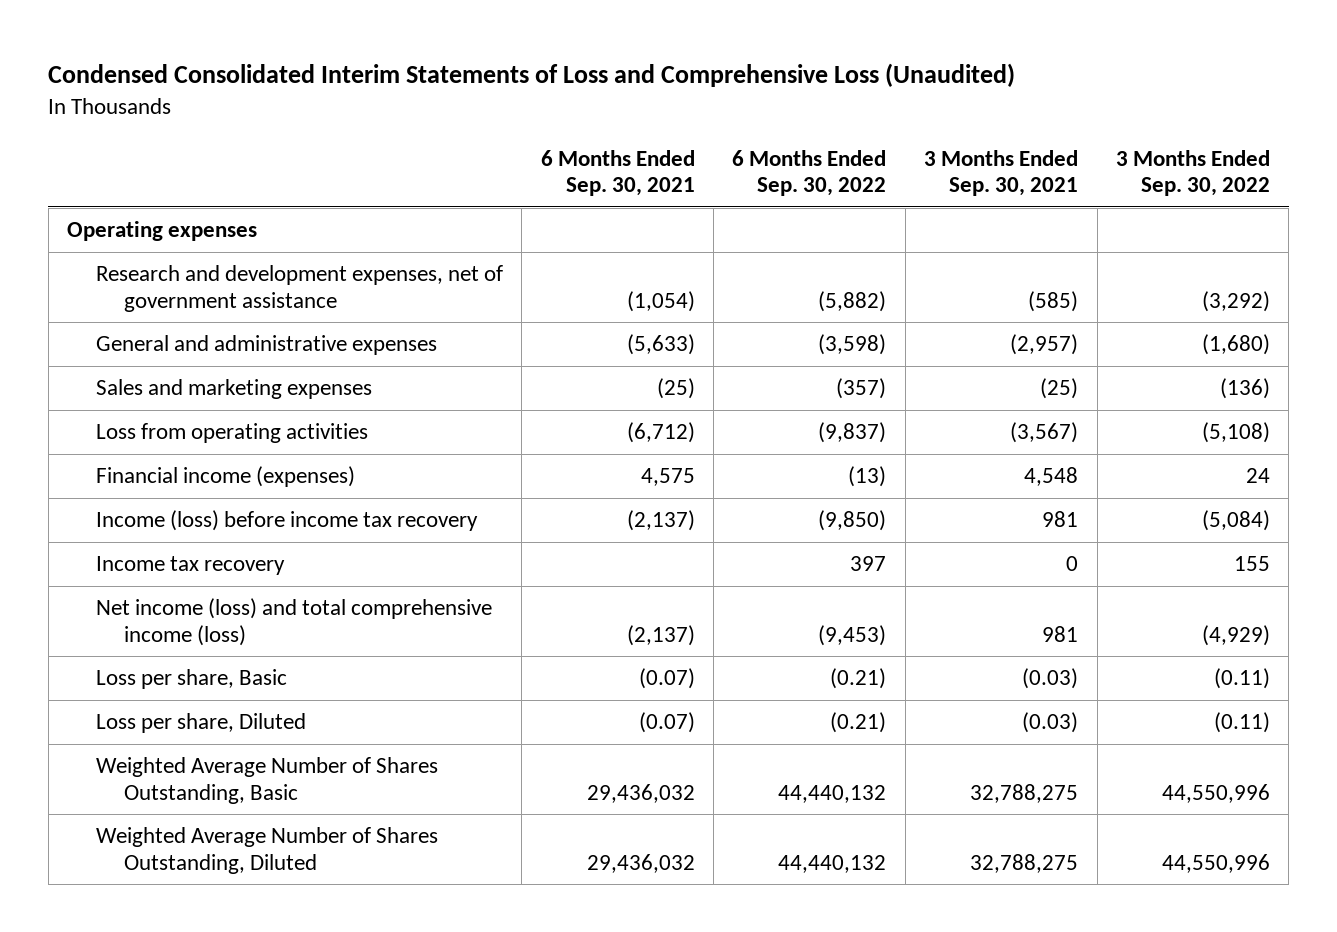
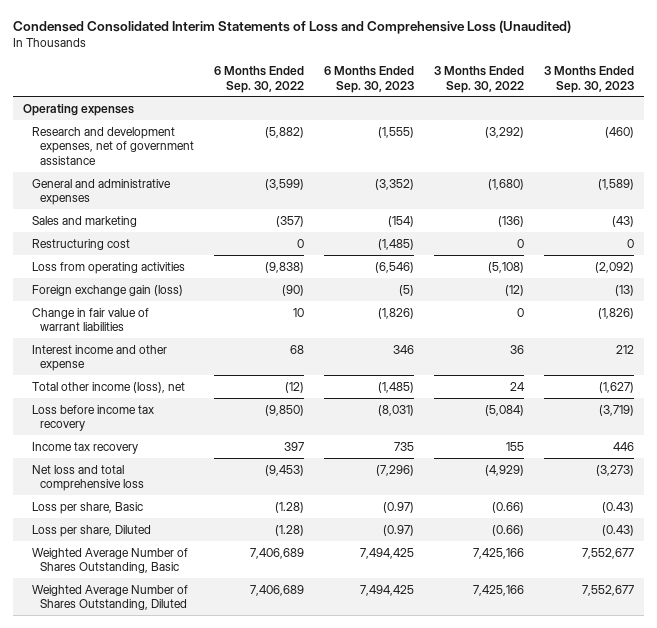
[540,149,695,197] 6 Months Ended Sep. 30, 2021 -> none
[924,149,1079,197] 3 Months Ended Sep. 30, 2021 -> none
none -> [324,65,415,93] 6 Months Ended Sep. 30, 2023
none -> [543,65,634,93] 3 Months Ended Sep. 30, 2023
[95,466,355,488] Financial income (expenses) -> none
[818,334,887,356] (3,598) -> [265,178,305,190] (3,599)
[95,379,372,400] Sales and marketing expenses -> [31,215,137,227] Sales and marketing
none -> [31,238,130,250] Restructuring cost
[818,422,887,444] (9,837) -> [265,261,305,273] (9,838)
none -> [31,284,183,296] Foreign exchange gain (loss)
none -> [31,307,149,332] Change in fair value of warrant liabilities
none -> [31,344,167,372] Interest income and other expense
none -> [31,381,185,393] Total other income (loss), net
[95,510,478,532] Income (loss) before income tax recovery -> [31,404,154,432] Loss before income tax recovery
[95,598,492,646] Net income (loss) and total comprehensive income (loss) -> [31,464,145,492] Net loss and total comprehensive loss
[830,668,887,690] (0.21) -> [275,501,305,513] (1.28)
[1213,668,1270,690] (0.11) -> [492,501,525,513] (0.66)
[830,712,887,734] (0.21) -> [275,524,305,536] (1.28)
[1213,712,1270,734] (0.11) -> [492,524,525,536] (0.66)
[778,784,887,803] 44,440,132 -> [250,547,305,559] 7,406,689
[1161,783,1270,803] 44,550,996 -> [473,547,525,559] 7,425,166
[778,854,887,873] 44,440,132 -> [250,584,305,596] 7,406,689
[1161,853,1270,873] 44,550,996 -> [473,584,525,596] 7,425,166

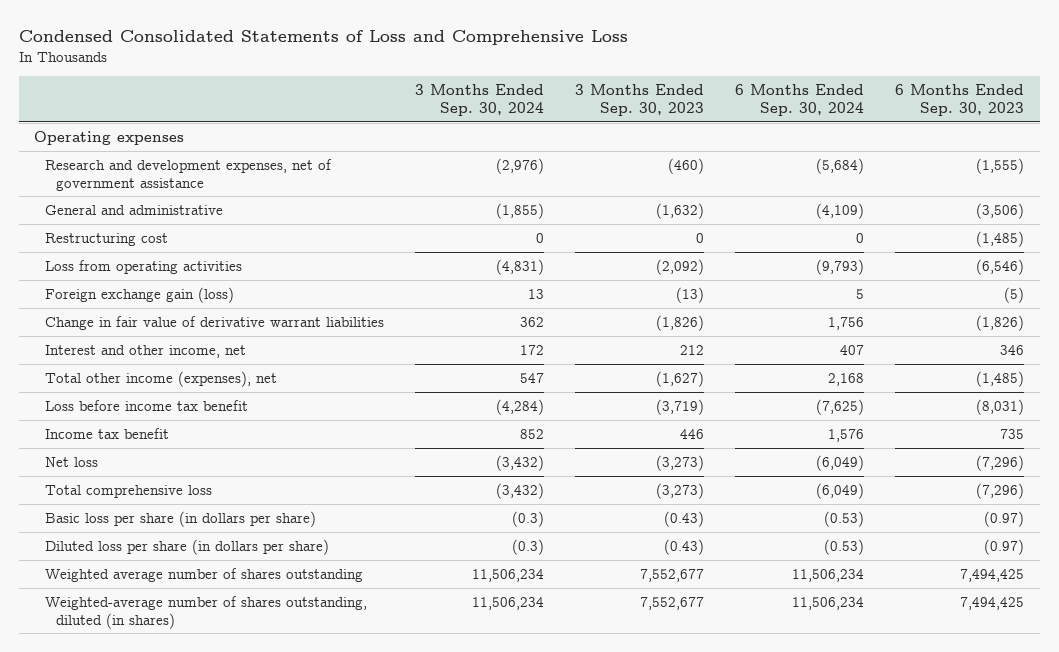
[12,20,571,35] Condensed Consolidated Interim Statements of Loss and Comprehensive Loss (Unaudited) -> [18,29,628,45] Condensed Consolidated Statements of Loss and Comprehensive Loss
[214,65,305,93] 6 Months Ended Sep. 30, 2022 -> none
[434,65,525,93] 3 Months Ended Sep. 30, 2022 -> none
none -> [415,84,545,116] 3 Months Ended Sep. 30, 2024
none -> [735,84,865,116] 6 Months Ended Sep. 30, 2024
[31,215,137,227] Sales and marketing -> none
[31,178,171,206] General and administrative expenses -> [44,205,223,216] General and administrative
[375,178,415,190] (3,352) -> [976,203,1025,220] (3,506)
[597,178,634,190] (1,589) -> [656,203,705,220] (1,632)
[31,307,149,332] Change in fair value of warrant liabilities -> [44,316,384,331] Change in fair value of derivative warrant liabilities
[31,344,167,372] Interest income and other expense -> [44,345,246,359] Interest and other income, net
[31,381,185,393] Total other income (loss), net -> [44,371,277,388] Total other income (expenses), net
[31,404,154,432] Loss before income tax recovery -> [44,400,248,412] Loss before income tax benefit
[31,441,138,454] Income tax recovery -> [44,428,169,440] Income tax benefit
[31,464,145,492] Net loss and total comprehensive loss -> [44,457,98,468] Net loss
none -> [44,485,212,499] Total comprehensive loss
[31,501,143,514] Loss per share, Basic -> [44,511,316,528] Basic loss per share (in dollars per share)
[31,524,151,537] Loss per share, Diluted -> [44,539,329,556] Diluted loss per share (in dollars per share)
[31,547,188,574] Weighted Average Number of Shares Outstanding, Basic -> [44,568,363,583] Weighted average number of shares outstanding
[31,584,188,611] Weighted Average Number of Shares Outstanding, Diluted -> [44,596,367,629] Weighted-average number of shares outstanding, diluted (in shares)

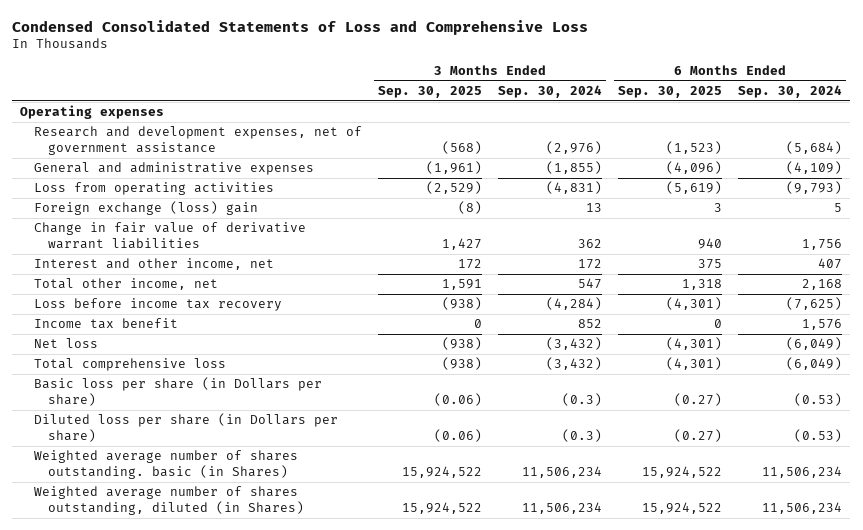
[575,84,705,116] 3 Months Ended Sep. 30, 2023 -> none
[895,84,1025,116] 6 Months Ended Sep. 30, 2023 -> none
none -> [378,86,483,99] Sep. 30, 2025
none -> [618,86,723,99] Sep. 30, 2025
[44,233,168,247] Restructuring cost -> none
[44,205,223,216] General and administrative -> [34,162,315,176] General and administrative expenses
[44,287,234,304] Foreign exchange gain (loss) -> [34,201,259,216] Foreign exchange (loss) gain
[44,371,277,388] Total other income (expenses), net -> [34,278,219,291] Total other income, net
[44,400,248,412] Loss before income tax benefit -> [34,298,283,312] Loss before income tax recovery
[44,511,316,528] Basic loss per share (in dollars per share) -> [34,377,323,407] Basic loss per share (in Dollars per share)
[44,539,329,556] Diluted loss per share (in dollars per share) -> [34,413,339,443] Diluted loss per share (in Dollars per share)
[44,568,363,583] Weighted average number of shares outstanding -> [34,450,299,480] Weighted average number of shares outstanding. basic (in Shares)
[44,596,367,629] Weighted-average number of shares outstanding, diluted (in shares) -> [34,486,304,516] Weighted average number of shares outstanding, diluted (in Shares)

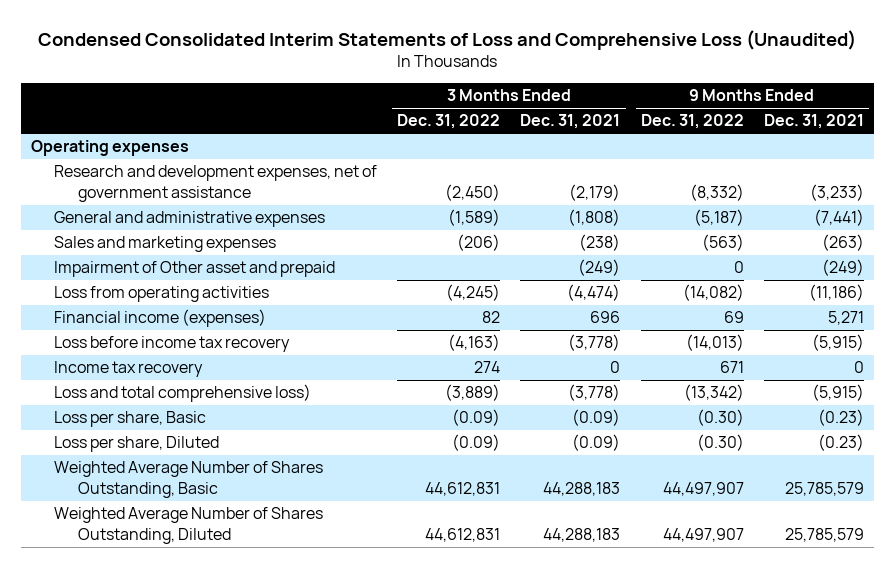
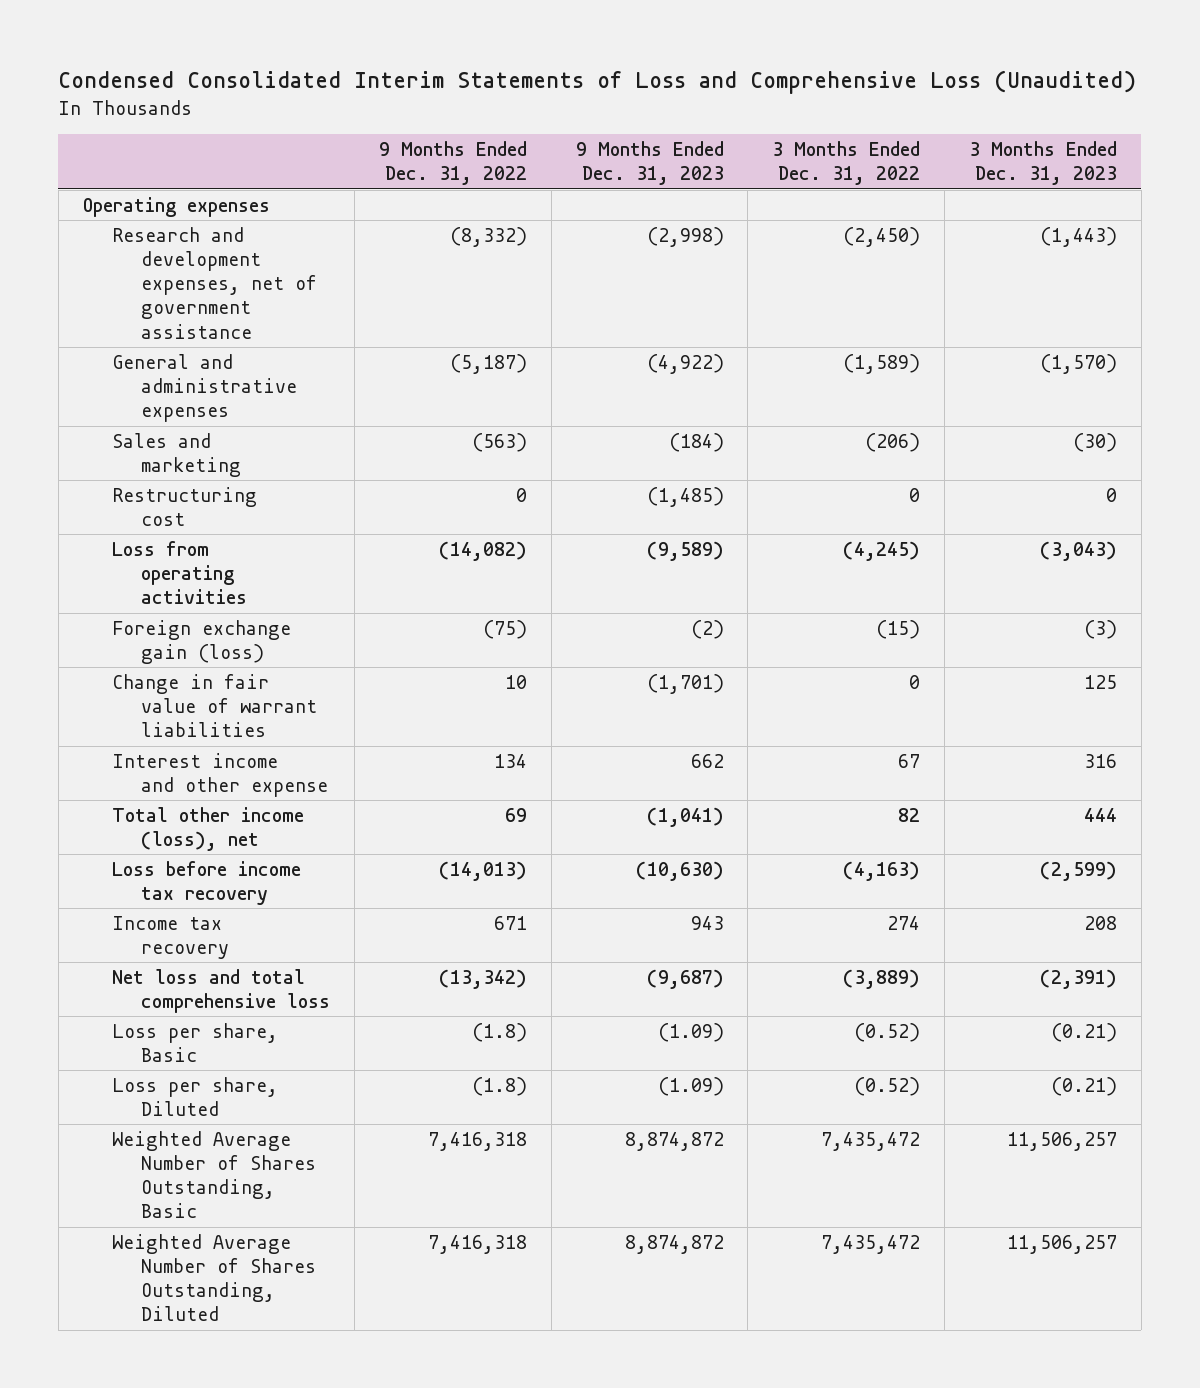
[520,114,621,130] Dec. 31, 2021 -> none
[763,114,864,130] Dec. 31, 2021 -> none
none -> [575,141,724,186] 9 Months Ended Dec. 31, 2023
none -> [969,141,1118,186] 3 Months Ended Dec. 31, 2023
[54,261,336,278] Impairment of Other asset and prepaid -> none
[54,236,277,253] Sales and marketing expenses -> [111,432,242,478] Sales and marketing
none -> [111,486,257,527] Restructuring cost
none -> [111,619,291,665] Foreign exchange gain (loss)
none -> [111,673,318,738] Change in fair value of warrant liabilities
none -> [111,752,329,798] Interest income and other expense
[54,309,267,328] Financial income (expenses) -> [111,806,304,852] Total other income (loss), net
[54,384,312,403] Loss and total comprehensive loss) -> [111,968,331,1014] Net loss and total comprehensive loss
[452,409,501,427] (0.09) -> [854,1022,921,1042] (0.52)
[696,409,744,427] (0.30) -> [471,1022,527,1042] (1.8)
[452,434,501,452] (0.09) -> [854,1076,921,1096] (0.52)
[696,434,744,452] (0.30) -> [471,1076,527,1096] (1.8)
[425,481,501,496] 44,612,831 -> [821,1131,921,1151] 7,435,472
[662,481,744,496] 44,497,907 -> [427,1131,527,1151] 7,416,318
[425,527,501,542] 44,612,831 -> [821,1234,921,1254] 7,435,472
[662,527,744,542] 44,497,907 -> [427,1234,527,1254] 7,416,318

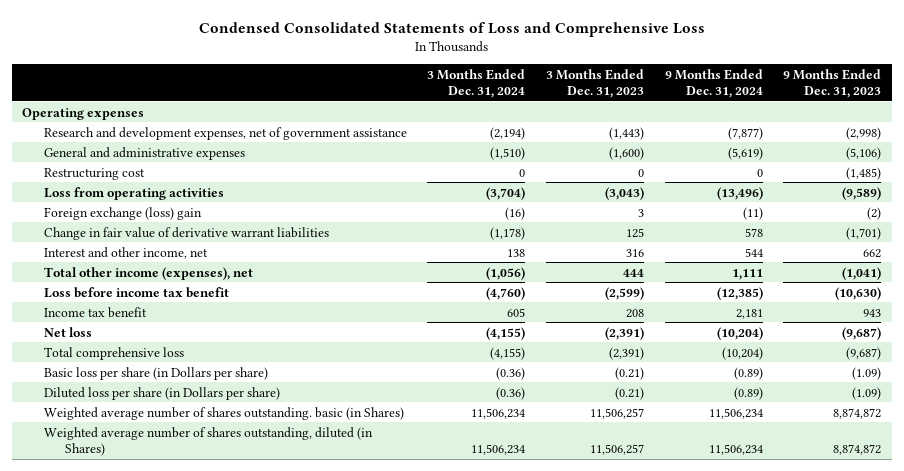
[58,70,1137,95] Condensed Consolidated Interim Statements of Loss and Comprehensive Loss (Unaudited) -> [198,21,705,37] Condensed Consolidated Statements of Loss and Comprehensive Loss
[378,141,527,186] 9 Months Ended Dec. 31, 2022 -> none
[772,141,921,186] 3 Months Ended Dec. 31, 2022 -> none
none -> [427,68,526,98] 3 Months Ended Dec. 31, 2024
none -> [664,68,763,98] 9 Months Ended Dec. 31, 2024
[111,432,242,478] Sales and marketing -> none
[646,353,724,374] (4,922) -> [846,146,882,160] (5,106)
[1040,353,1118,374] (1,570) -> [608,146,644,160] (1,600)
[111,619,291,665] Foreign exchange gain (loss) -> [43,206,202,220] Foreign exchange (loss) gain
[1084,619,1118,639] (3) -> [637,208,644,217] 3
[111,673,318,738] Change in fair value of warrant liabilities -> [43,226,329,240] Change in fair value of derivative warrant liabilities
[111,752,329,798] Interest income and other expense -> [43,246,208,259] Interest and other income, net
[111,806,304,852] Total other income (loss), net -> [43,266,253,280] Total other income (expenses), net
[111,860,301,906] Loss before income tax recovery -> [43,286,229,298] Loss before income tax benefit
[111,915,230,960] Income tax recovery -> [43,306,147,318] Income tax benefit
[111,968,331,1014] Net loss and total comprehensive loss -> [43,326,92,337] Net loss
none -> [43,346,184,360] Total comprehensive loss
[111,1022,278,1063] Loss per share, Basic -> [43,366,268,380] Basic loss per share (in Dollars per share)
[111,1076,278,1117] Loss per share, Diluted -> [43,386,280,400] Diluted loss per share (in Dollars per share)
[111,1130,317,1219] Weighted Average Number of Shares Outstanding, Basic -> [43,406,404,420] Weighted average number of shares outstanding. basic (in Shares)
[111,1233,317,1322] Weighted Average Number of Shares Outstanding, Diluted -> [43,426,373,456] Weighted average number of shares outstanding, diluted (in Shares)

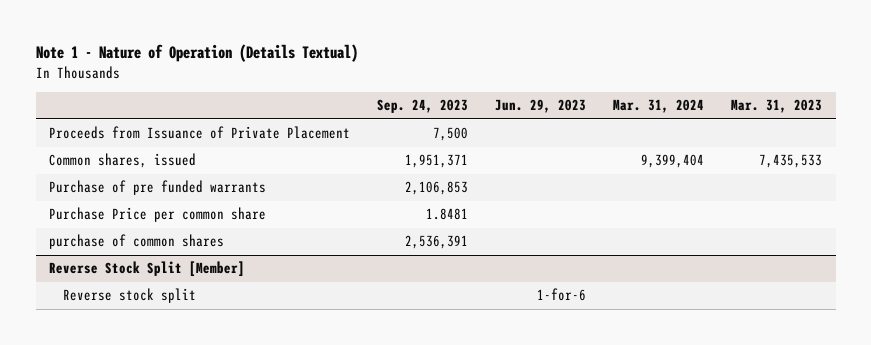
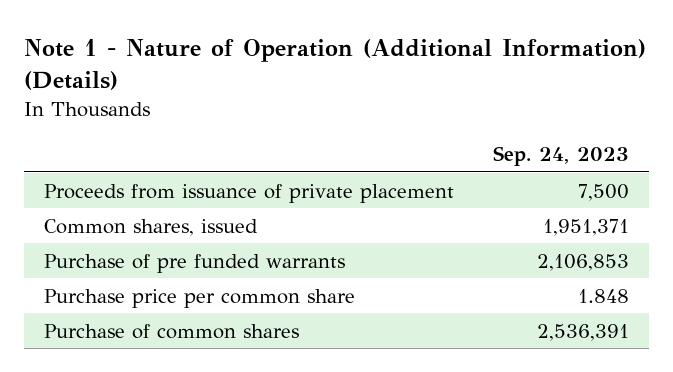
[35,44,358,63] Note 1 - Nature of Operation (Details Textual) -> [23,39,646,91] Note 1 - Nature of Operation (Additional Information) (Details)
[495,99,587,114] Jun. 29, 2023 -> none
[613,99,705,114] Mar. 31, 2024 -> none
[731,99,823,114] Mar. 31, 2023 -> none
[49,126,351,140] Proceeds from Issuance of Private Placement -> [43,183,454,203] Proceeds from issuance of private placement
[49,261,246,278] Reverse Stock Split [Member] -> none
[63,288,197,304] Reverse stock split -> none
[49,207,267,223] Purchase Price per common share -> [43,288,355,308] Purchase price per common share
[426,208,469,221] 1.8481 -> [578,288,630,303] 1.848
[49,234,225,250] purchase of common shares -> [43,323,299,339] Purchase of common shares

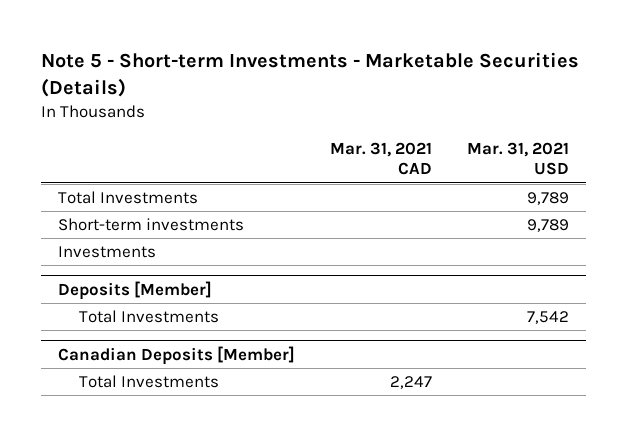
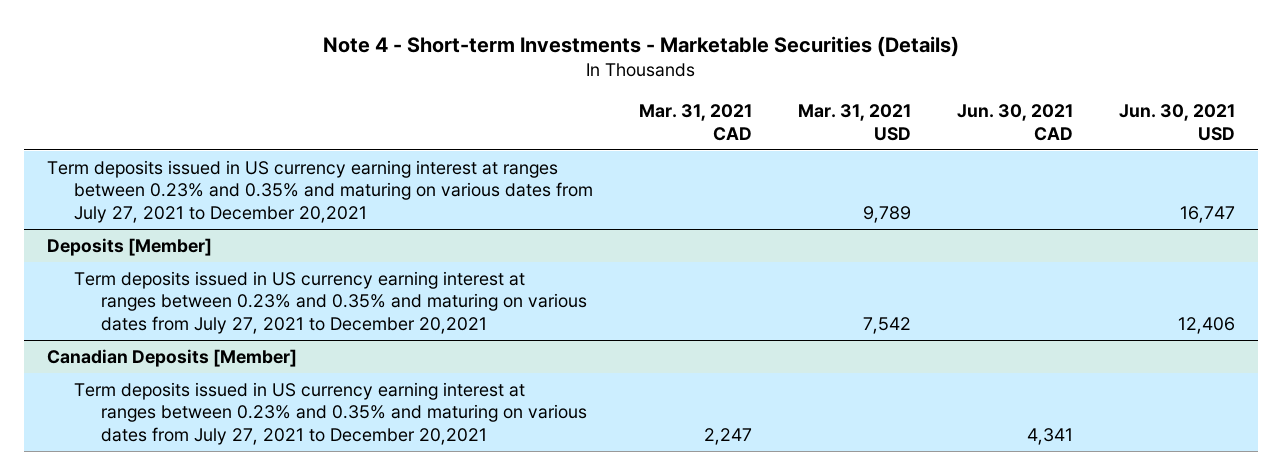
[40,52,579,98] Note 5 - Short-term Investments - Marketable Securities (Details) -> [322,36,959,58] Note 4 - Short-term Investments - Marketable Securities (Details)
none -> [956,104,1073,141] Jun. 30, 2021 CAD
none -> [1118,104,1235,141] Jun. 30, 2021 USD
[58,218,245,232] Short-term investments -> none
[58,246,157,259] Investments -> none
[58,191,199,205] Total Investments -> [47,159,594,223] Term deposits issued in US currency earning interest at ranges between 0.23% and 0.35% and maturing on various dates from July 27, 2021 to December 20,2021
[79,310,220,324] Total Investments -> [74,270,588,334] Term deposits issued in US currency earning interest at ranges between 0.23% and 0.35% and maturing on various dates from July 27, 2021 to December 20,2021
[79,375,220,389] Total Investments -> [74,381,588,445] Term deposits issued in US currency earning interest at ranges between 0.23% and 0.35% and maturing on various dates from July 27, 2021 to December 20,2021

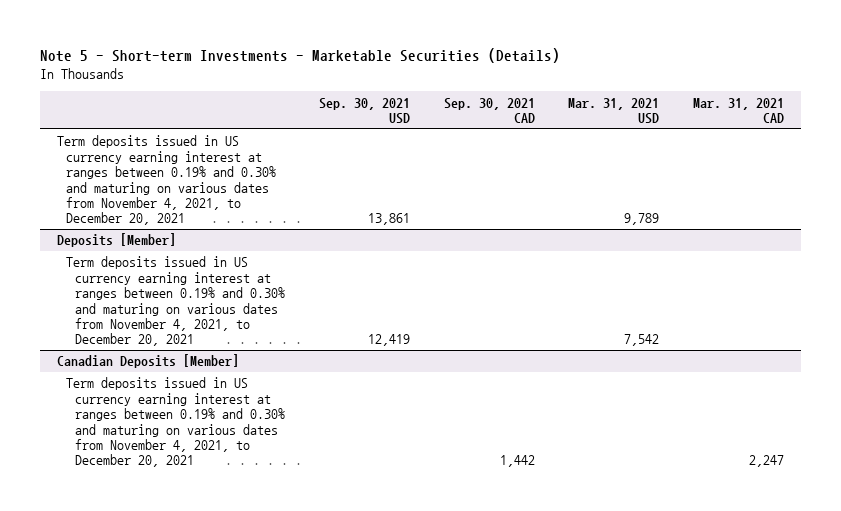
[322,36,959,58] Note 4 - Short-term Investments - Marketable Securities (Details) -> [39,48,560,64] Note 5 - Short-term Investments - Marketable Securities (Details)
[956,104,1073,141] Jun. 30, 2021 CAD -> none
[1118,104,1235,141] Jun. 30, 2021 USD -> none
none -> [319,97,411,125] Sep. 30, 2021 USD
none -> [443,97,535,124] Sep. 30, 2021 CAD
[47,159,594,223] Term deposits issued in US currency earning interest at ranges between 0.23% and 0.35% and maturing on various dates from July 27, 2021 to December 20,2021 -> [56,135,277,226] Term deposits issued in US currency earning interest at ranges between 0.19% and 0.30% and maturing on various dates from November 4, 2021, to December 20, 2021
[74,270,588,334] Term deposits issued in US currency earning interest at ranges between 0.23% and 0.35% and maturing on various dates from July 27, 2021 to December 20,2021 -> [66,256,286,347] Term deposits issued in US currency earning interest at ranges between 0.19% and 0.30% and maturing on various dates from November 4, 2021, to December 20, 2021
[74,381,588,445] Term deposits issued in US currency earning interest at ranges between 0.23% and 0.35% and maturing on various dates from July 27, 2021 to December 20,2021 -> [66,377,286,468] Term deposits issued in US currency earning interest at ranges between 0.19% and 0.30% and maturing on various dates from November 4, 2021, to December 20, 2021

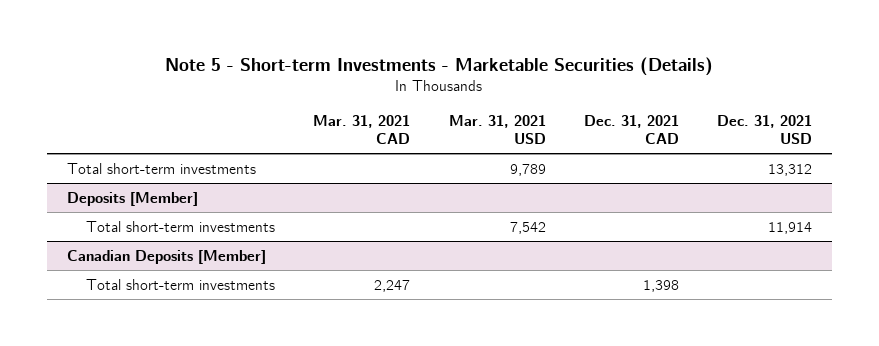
[319,97,411,125] Sep. 30, 2021 USD -> none
[443,97,535,124] Sep. 30, 2021 CAD -> none
none -> [584,115,680,144] Dec. 31, 2021 CAD
none -> [717,115,813,144] Dec. 31, 2021 USD
[56,135,277,226] Term deposits issued in US currency earning interest at ranges between 0.19% and 0.30% and maturing on various dates from November 4, 2021, to December 20, 2021 -> [66,162,256,174] Total short-term investments
[66,256,286,347] Term deposits issued in US currency earning interest at ranges between 0.19% and 0.30% and maturing on various dates from November 4, 2021, to December 20, 2021 -> [86,220,276,232] Total short-term investments
[66,377,286,468] Term deposits issued in US currency earning interest at ranges between 0.19% and 0.30% and maturing on various dates from November 4, 2021, to December 20, 2021 -> [86,278,276,290] Total short-term investments

